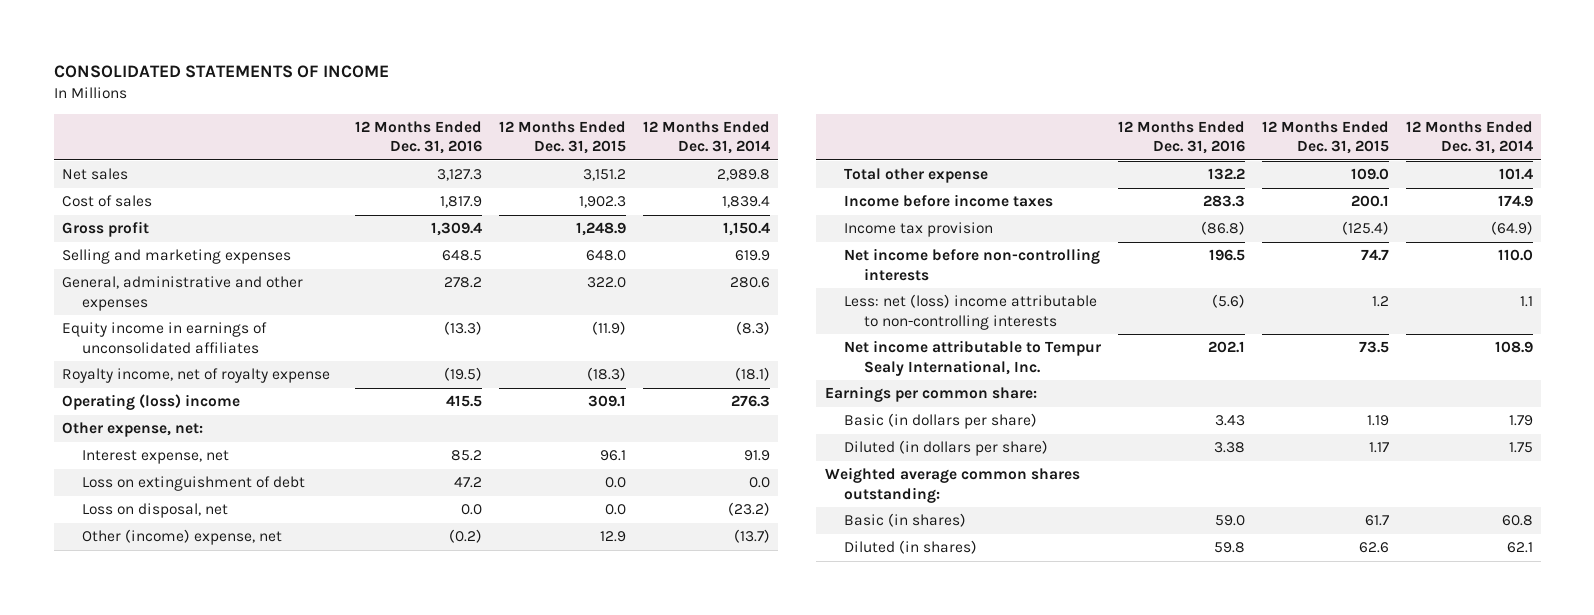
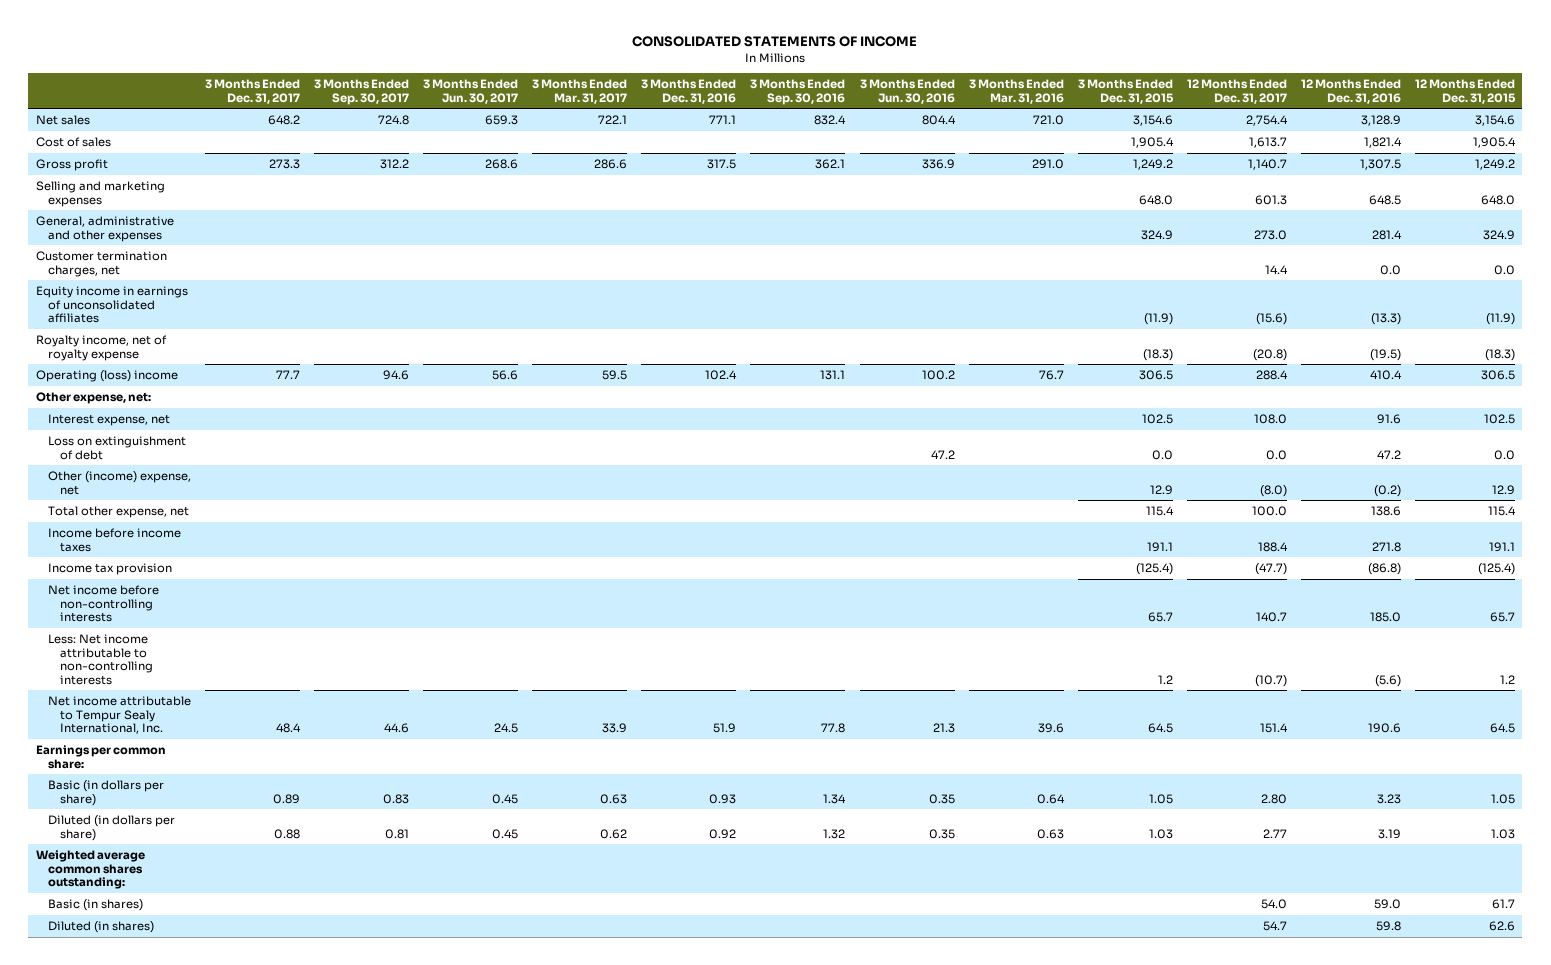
[642,120,770,155] 12 Months Ended Dec. 31, 2014 -> none
none -> [204,79,300,104] 3 Months Ended Dec. 31, 2017
none -> [313,79,409,105] 3 Months Ended Sep. 30, 2017
none -> [423,79,519,104] 3 Months Ended Jun. 30, 2017
none -> [532,79,628,104] 3 Months Ended Mar. 31, 2017
none -> [641,79,737,104] 3 Months Ended Dec. 31, 2016
none -> [750,79,846,105] 3 Months Ended Sep. 30, 2016
none -> [859,79,955,104] 3 Months Ended Jun. 30, 2016
none -> [968,79,1064,104] 3 Months Ended Mar. 31, 2016
none -> [1077,79,1174,104] 3 Months Ended Dec. 31, 2015
none -> [1186,79,1287,104] 12 Months Ended Dec. 31, 2017
[437,169,483,182] 3,127.3 -> [1360,115,1401,127] 3,128.9
[583,169,627,182] 3,151.2 -> [1475,115,1516,127] 3,154.6
[440,196,483,209] 1,817.9 -> [1363,137,1402,149] 1,821.4
[579,196,627,209] 1,902.3 -> [1473,137,1517,149] 1,905.4
[431,222,483,237] 1,309.4 -> [1359,159,1401,171] 1,307.5
[576,222,627,237] 1,248.9 -> [1475,159,1516,171] 1,249.2
[444,277,483,289] 278.2 -> [1371,229,1402,240] 281.4
[587,277,627,289] 322.0 -> [1483,229,1516,240] 324.9
none -> [35,251,167,277] Customer termination charges, net
[446,395,483,408] 415.5 -> [1369,370,1402,381] 410.4
[588,395,627,408] 309.1 -> [1481,370,1516,381] 306.5
[451,450,483,462] 85.2 -> [1376,414,1401,425] 91.6
[600,450,627,462] 96.1 -> [1484,414,1516,425] 102.5
[81,503,228,519] Loss on disposal, net -> none
[844,168,989,184] Total other expense -> [47,506,189,519] Total other expense, net
[1208,168,1246,181] 132.2 -> [1370,506,1401,517] 138.6
[1350,168,1389,181] 109.0 -> [1488,506,1517,517] 115.4
[1203,195,1246,208] 283.3 -> [1371,541,1401,552] 271.8
[1350,195,1389,208] 200.1 -> [1489,541,1516,552] 191.1
[1209,249,1246,262] 196.5 -> [1369,612,1401,623] 185.0
[1360,249,1389,262] 74.7 -> [1490,612,1516,623] 65.7
[844,294,1098,330] Less: net (loss) income attributable to non-controlling interests -> [47,634,154,685] Less: Net income attributable to non-controlling interests
[1208,341,1246,354] 202.1 -> [1367,723,1401,734] 190.6
[1358,341,1389,354] 73.5 -> [1490,723,1516,734] 64.5
[1215,415,1246,427] 3.43 -> [1376,793,1401,804] 3.23
[1366,415,1389,427] 1.19 -> [1491,793,1516,804] 1.05
[1214,442,1246,454] 3.38 -> [1377,828,1401,839] 3.19
[1368,442,1389,454] 1.17 -> [1491,828,1516,839] 1.03

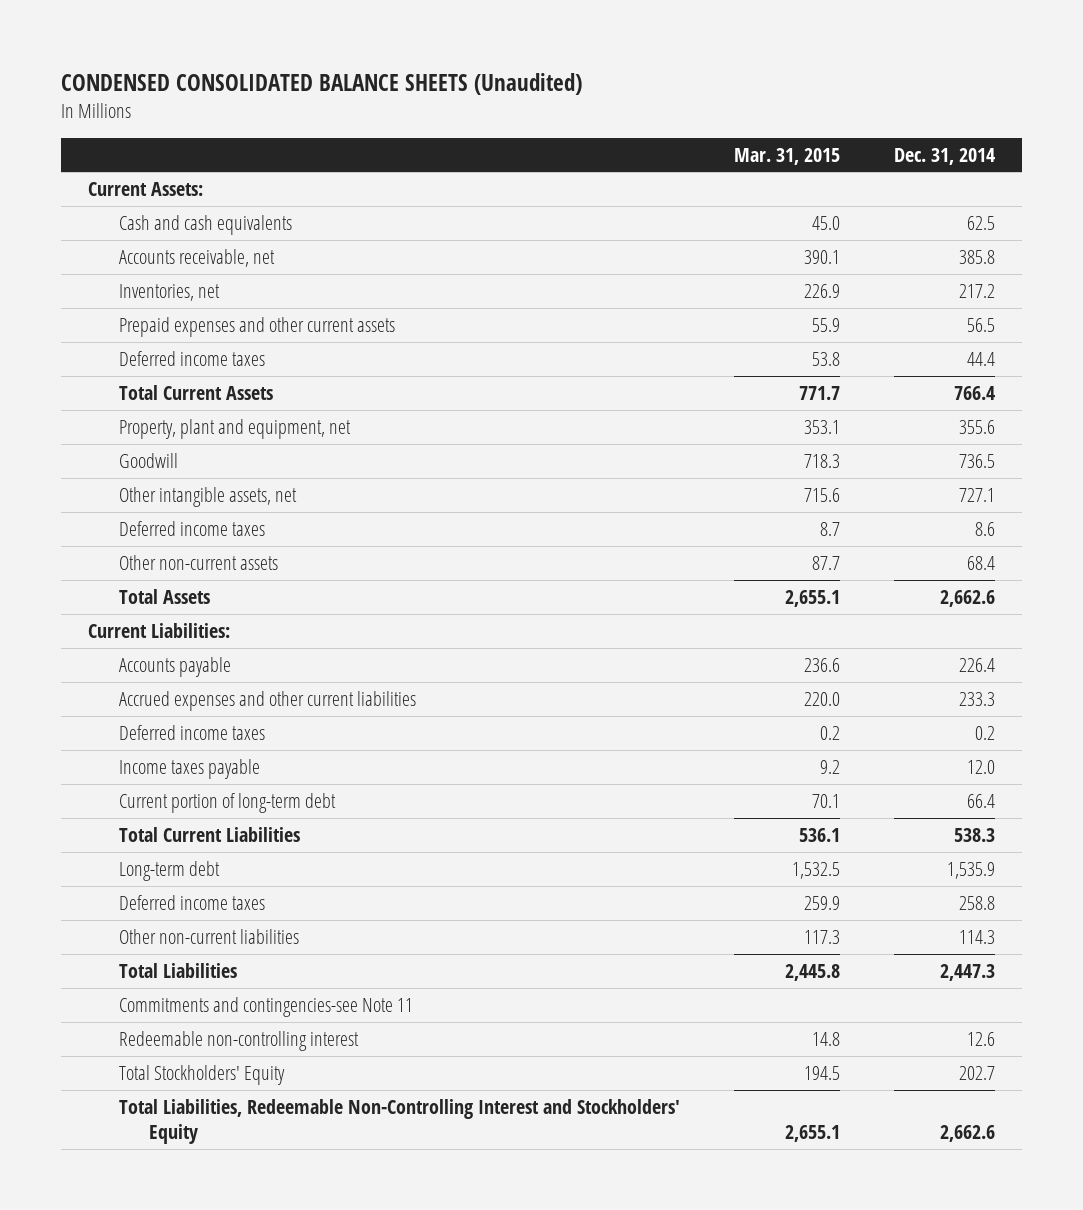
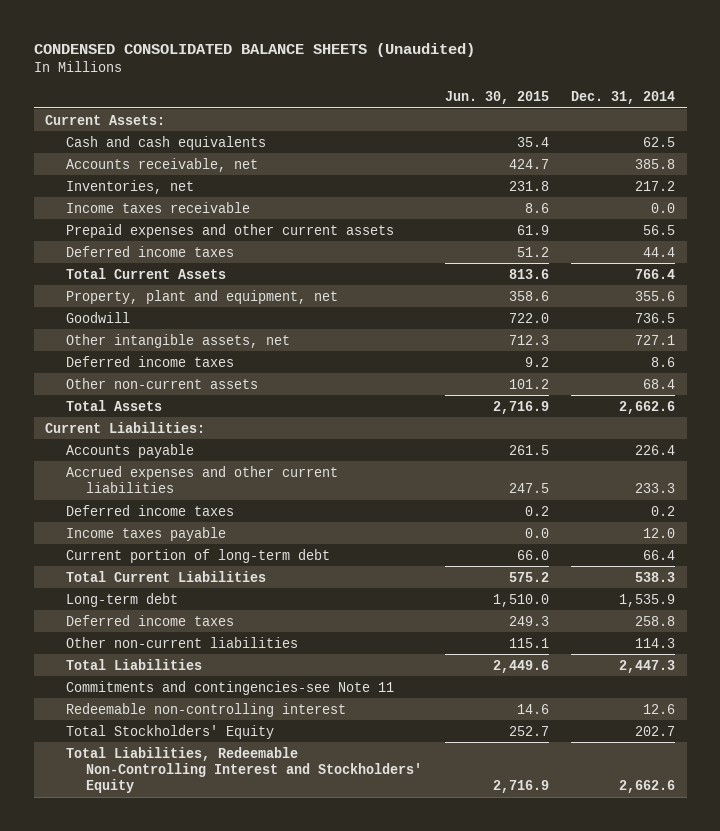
[733,147,840,165] Mar. 31, 2015 -> none
none -> [444,91,549,105] Jun. 30, 2015
none -> [65,201,250,213] Income taxes receivable

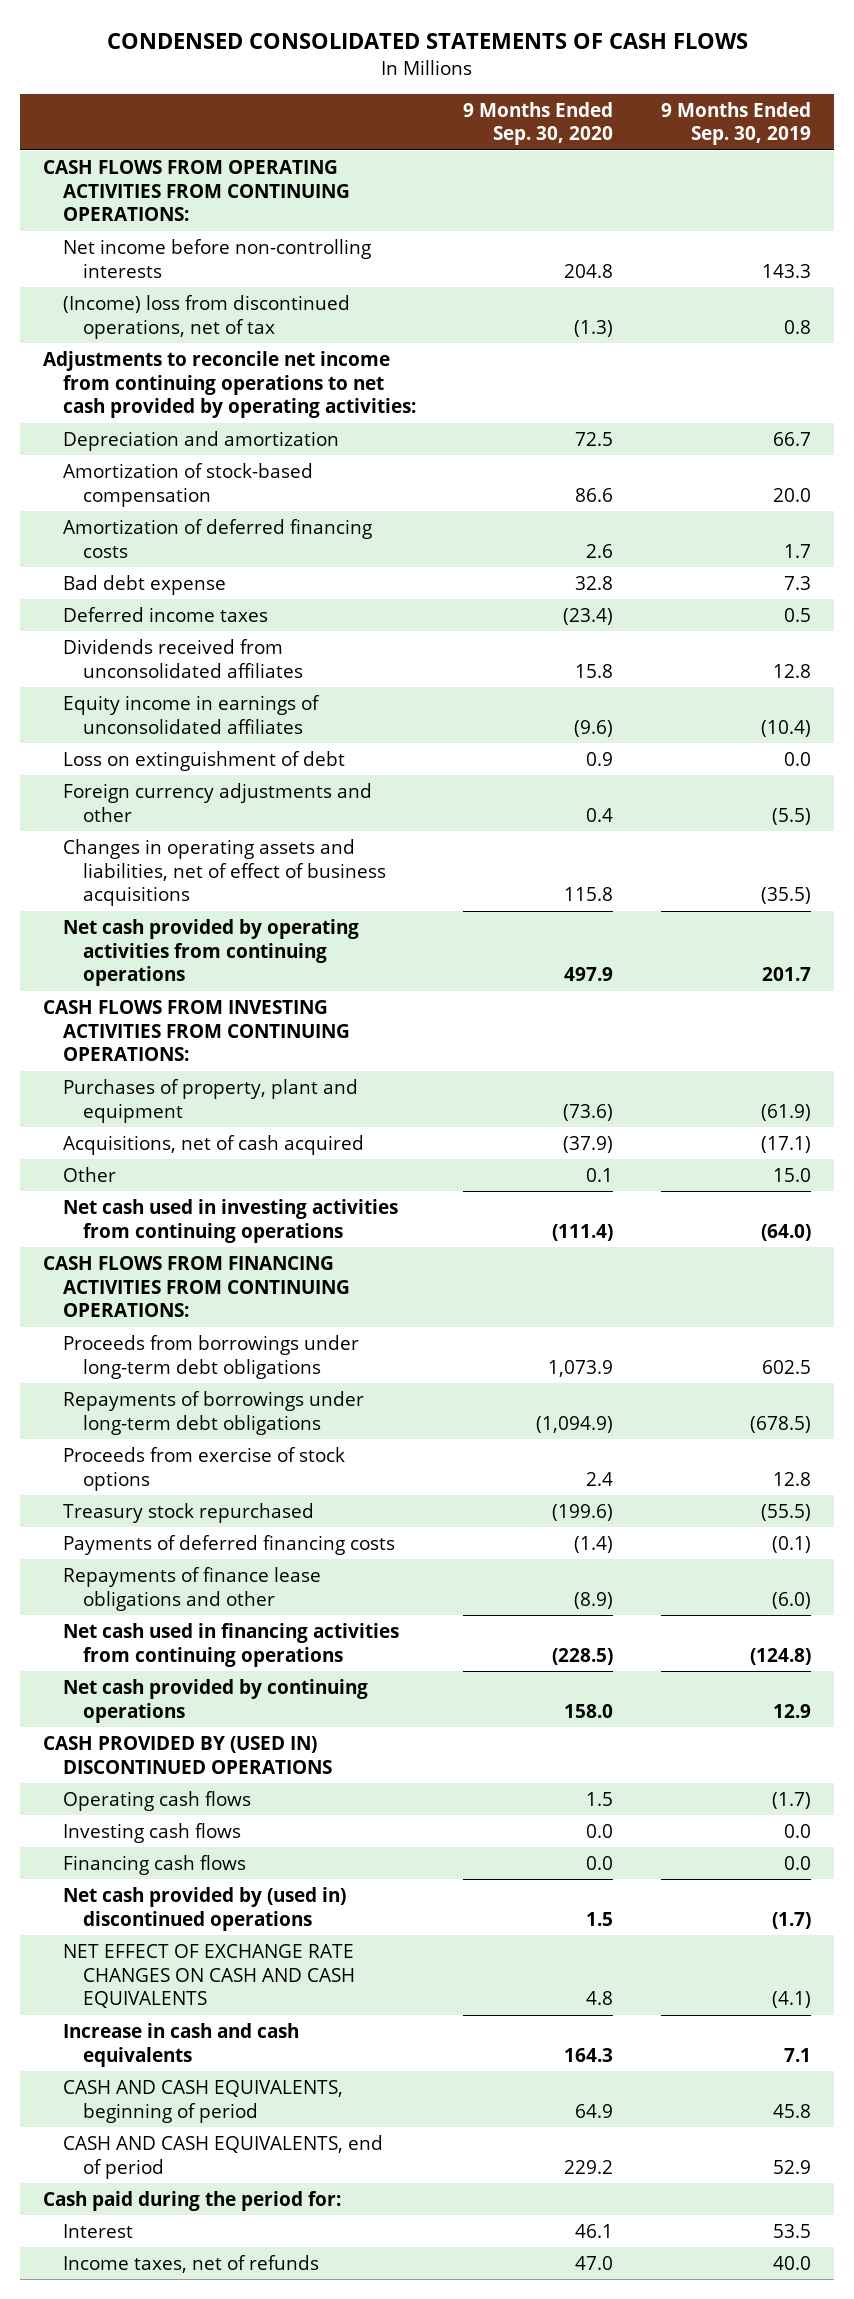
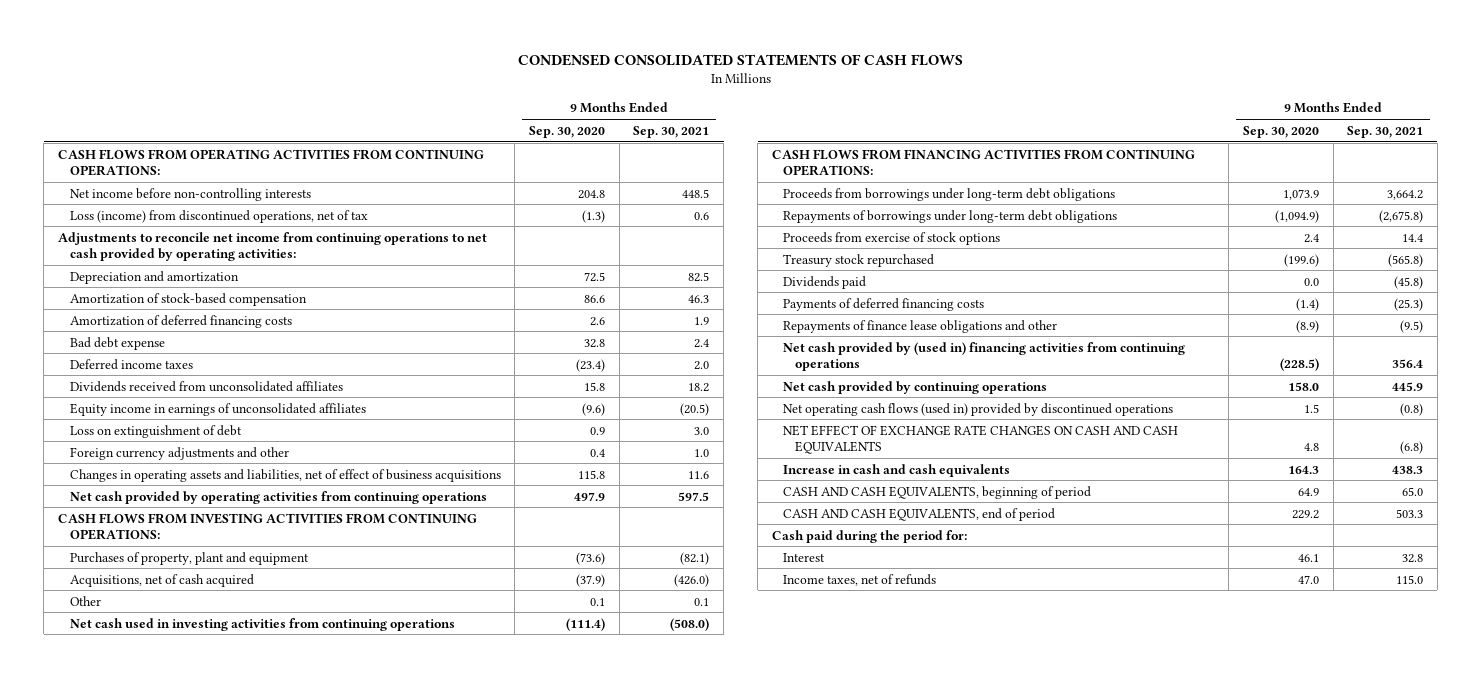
[660,101,811,146] 9 Months Ended Sep. 30, 2019 -> none
none -> [633,125,710,138] Sep. 30, 2021
[63,294,351,339] (Income) loss from discontinued operations, net of tax -> [69,209,368,223] Loss (income) from discontinued operations, net of tax
none -> [783,275,867,289] Dividends paid
[63,1622,400,1667] Net cash used in financing activities from continuing operations -> [783,341,1186,372] Net cash provided by (used in) financing activities from continuing operations
[43,1735,333,1774] CASH PROVIDED BY (USED IN) DISCONTINUED OPERATIONS -> none
[63,1790,252,1811] Operating cash flows -> none
[63,1822,242,1843] Investing cash flows -> none
[63,1854,247,1875] Financing cash flows -> none
[63,1886,347,1931] Net cash provided by (used in) discontinued operations -> [783,402,1174,416] Net operating cash flows (used in) provided by discontinued operations

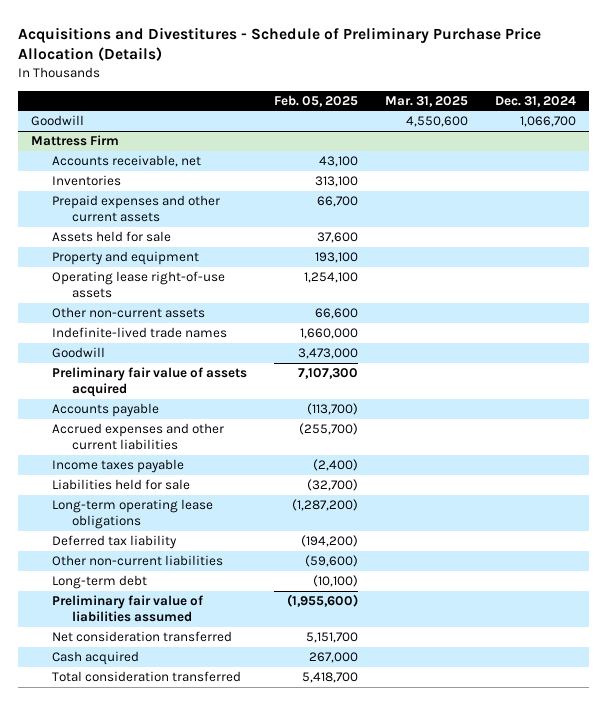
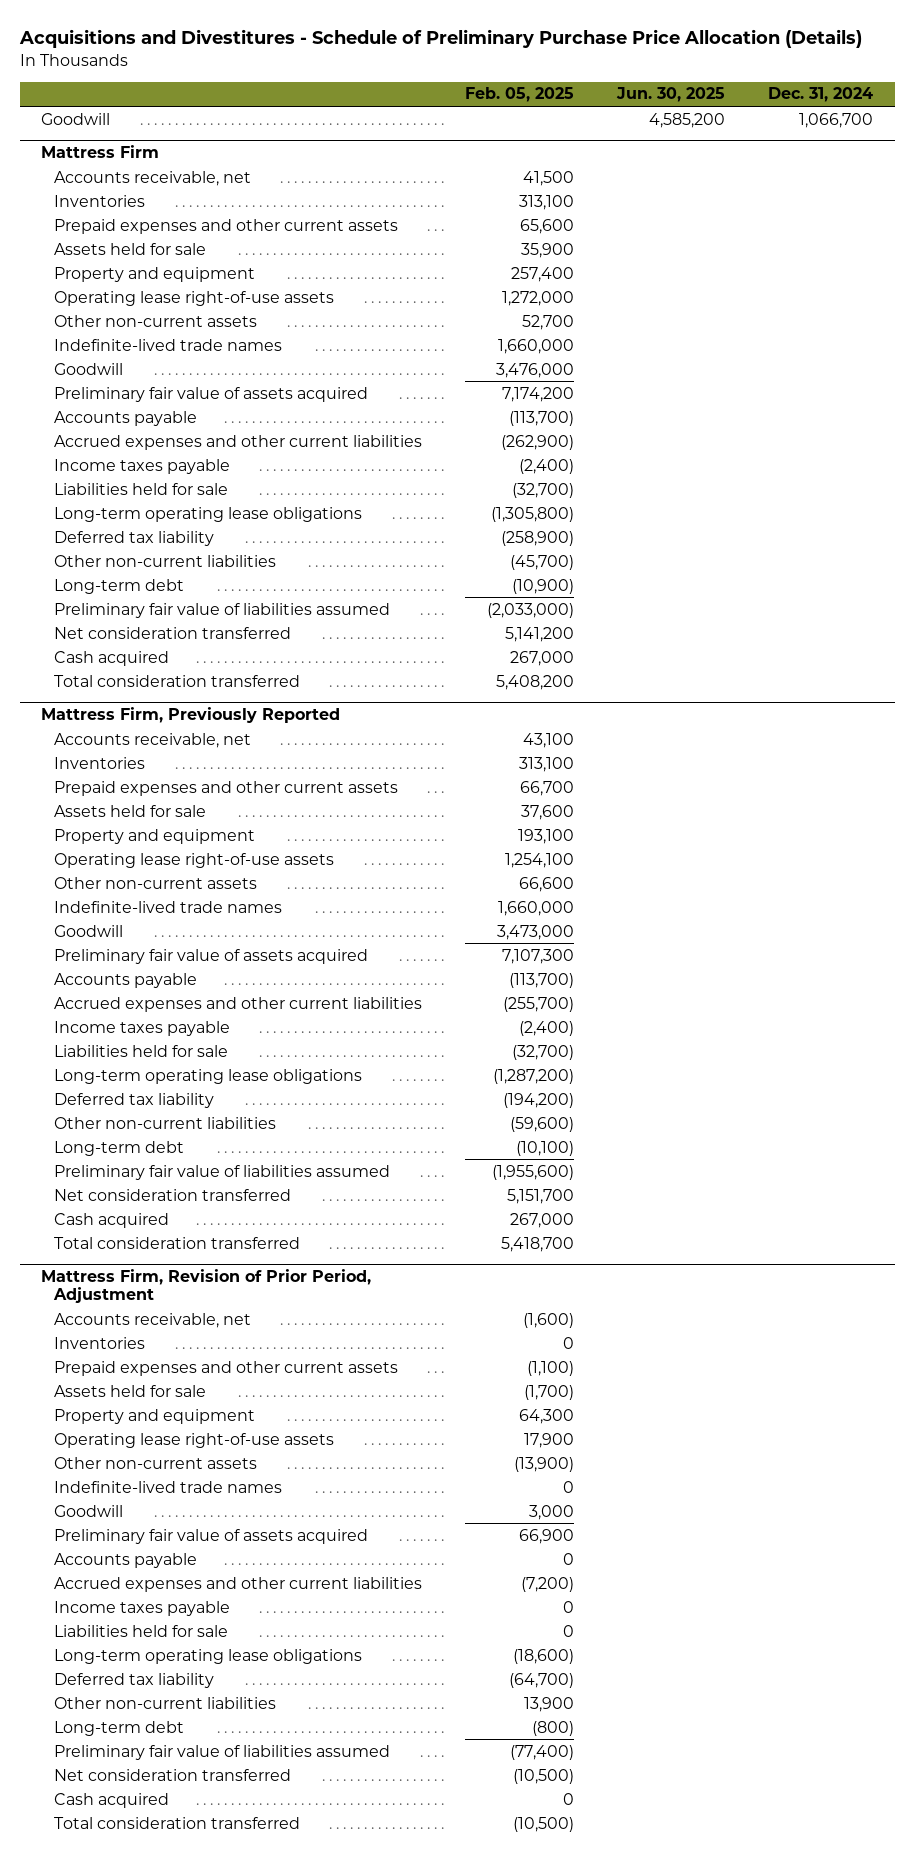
[384,95,468,107] Mar. 31, 2025 -> none
none -> [616,87,726,103] Jun. 30, 2025
none -> [54,170,252,186] Accounts receivable, net
none -> [54,194,146,207] Inventories
none -> [54,218,399,234] Prepaid expenses and other current assets
none -> [54,242,207,255] Assets held for sale
none -> [54,266,256,282] Property and equipment
none -> [54,290,335,306] Operating lease right-of-use assets
none -> [54,314,258,327] Other non-current assets
none -> [54,338,283,351] Indefinite-lived trade names
none -> [54,362,124,375] Goodwill
none -> [54,386,369,402] Preliminary fair value of assets acquired
none -> [54,410,198,426] Accounts payable
none -> [54,434,423,450] Accrued expenses and other current liabilities
none -> [54,458,231,474] Income taxes payable
none -> [54,482,229,495] Liabilities held for sale
none -> [54,506,363,522] Long-term operating lease obligations
none -> [54,530,215,546] Deferred tax liability
none -> [54,554,277,567] Other non-current liabilities
none -> [54,578,185,594] Long-term debt
none -> [54,602,391,618] Preliminary fair value of liabilities assumed
none -> [54,626,292,639] Net consideration transferred
none -> [54,650,170,666] Cash acquired
none -> [54,674,301,687] Total consideration transferred
none -> [41,706,341,723] Mattress Firm, Previously Reported
none -> [41,1268,372,1304] Mattress Firm, Revision of Prior Period, Adjustment
none -> [54,1312,252,1328] Accounts receivable, net
none -> [54,1336,146,1349] Inventories
none -> [54,1360,399,1376] Prepaid expenses and other current assets
none -> [54,1384,207,1397] Assets held for sale
none -> [54,1408,256,1424] Property and equipment
none -> [54,1432,335,1448] Operating lease right-of-use assets
none -> [54,1456,258,1469] Other non-current assets
none -> [54,1480,283,1493] Indefinite-lived trade names
none -> [54,1504,124,1517] Goodwill
none -> [54,1528,369,1544] Preliminary fair value of assets acquired
none -> [54,1552,198,1568] Accounts payable
none -> [54,1576,423,1592] Accrued expenses and other current liabilities
none -> [54,1600,231,1616] Income taxes payable
none -> [54,1624,229,1637] Liabilities held for sale
none -> [54,1648,363,1664] Long-term operating lease obligations
none -> [54,1672,215,1688] Deferred tax liability
none -> [54,1696,277,1709] Other non-current liabilities
none -> [54,1720,185,1736] Long-term debt
none -> [54,1744,391,1760] Preliminary fair value of liabilities assumed
none -> [54,1768,292,1781] Net consideration transferred
none -> [54,1792,170,1808] Cash acquired
none -> [54,1816,301,1829] Total consideration transferred

